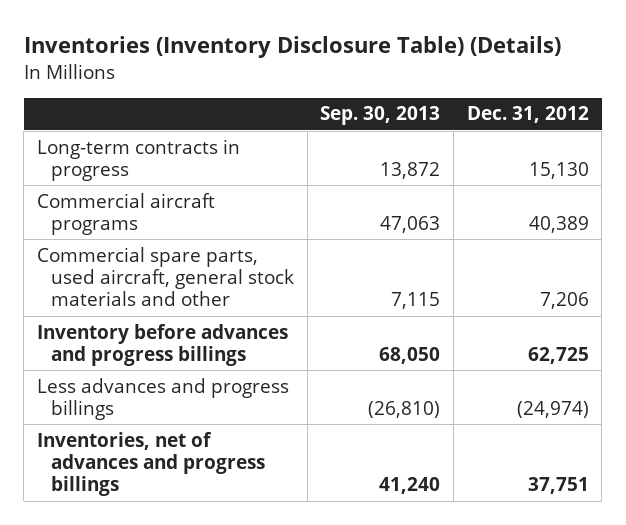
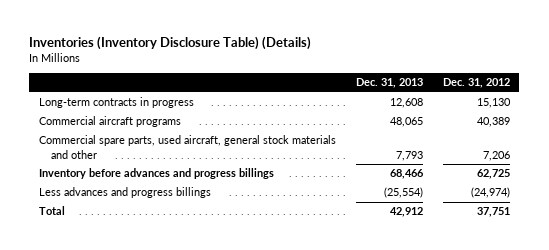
[320,106,441,126] Sep. 30, 2013 -> none
none -> [355,78,423,89] Dec. 31, 2013
[37,431,266,497] Inventories, net of advances and progress billings -> [39,206,66,216] Total

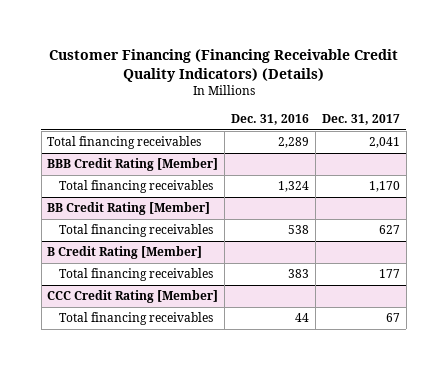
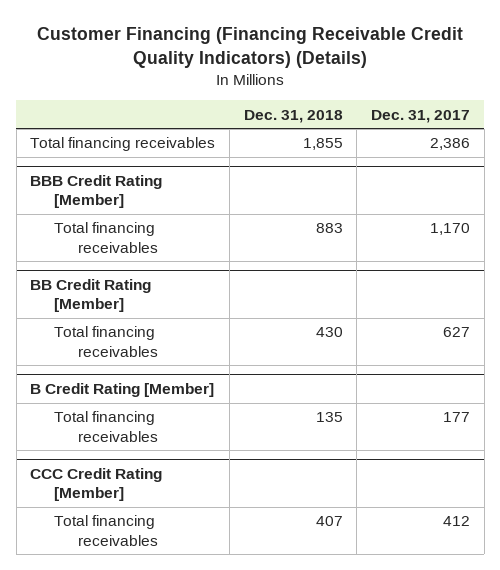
[231,113,310,125] Dec. 31, 2016 -> none
none -> [243,109,343,123] Dec. 31, 2018
[369,137,401,149] 2,041 -> [429,138,470,151] 2,386
[386,313,401,323] 67 -> [442,516,470,527] 412

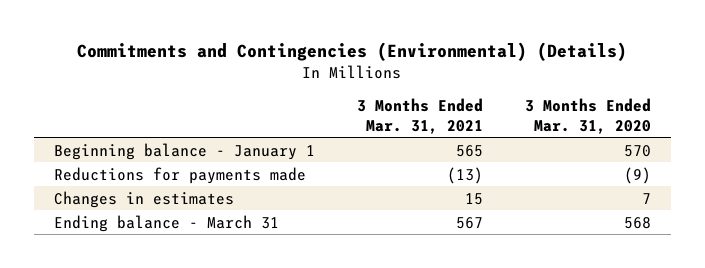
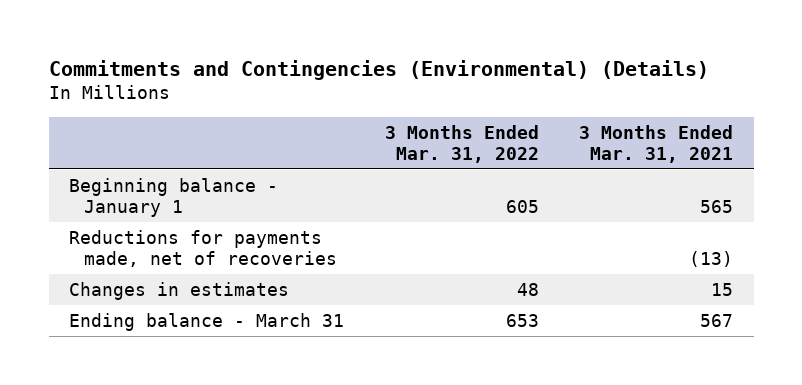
[524,97,651,134] 3 Months Ended Mar. 31, 2020 -> none
none -> [384,124,539,163] 3 Months Ended Mar. 31, 2022
[54,166,307,184] Reductions for payments made -> [68,229,338,268] Reductions for payments made, net of recoveries

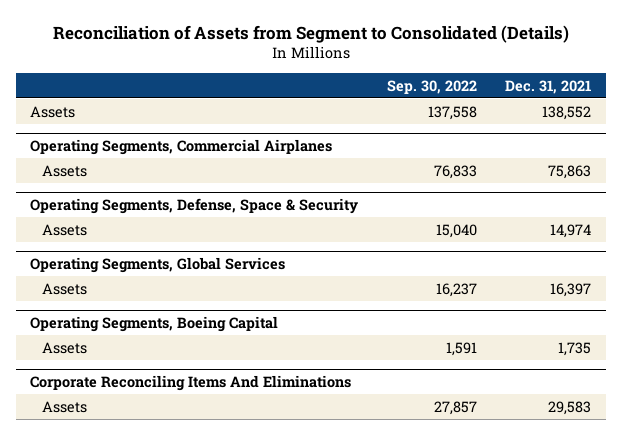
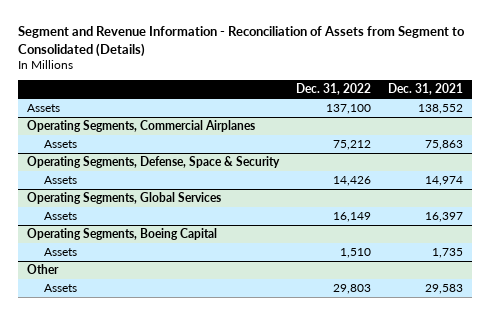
[52,24,569,43] Reconciliation of Assets from Segment to Consolidated (Details) -> [18,25,466,57] Segment and Revenue Information - Reconciliation of Assets from Segment to Consolidated (Details)
[386,79,477,94] Sep. 30, 2022 -> none
none -> [295,83,371,96] Dec. 31, 2022
[30,374,352,391] Corporate Reconciling Items And Eliminations -> [26,264,59,275] Other

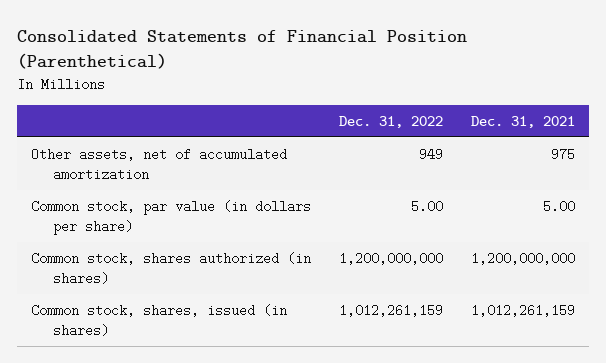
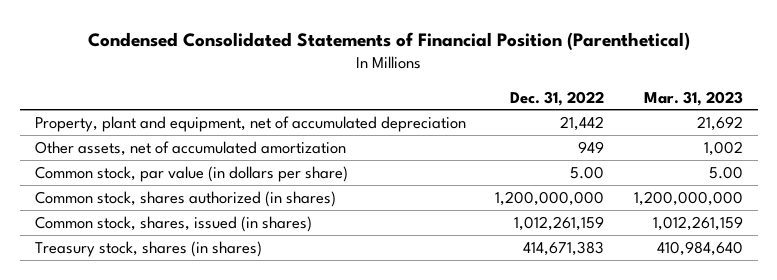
[17,30,468,70] Consolidated Statements of Financial Position (Parenthetical) -> [87,31,690,50] Condensed Consolidated Statements of Financial Position (Parenthetical)
[471,116,576,129] Dec. 31, 2021 -> none
none -> [643,90,743,106] Mar. 31, 2023
none -> [34,115,466,132] Property, plant and equipment, net of accumulated depreciation
none -> [34,240,262,257] Treasury stock, shares (in shares)

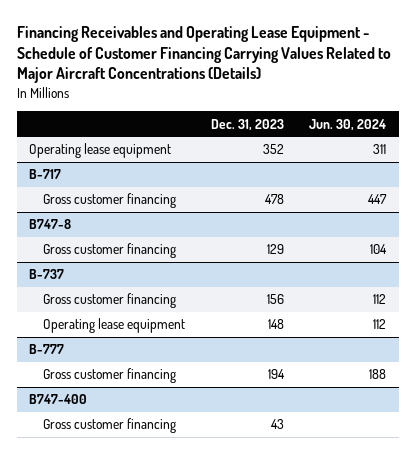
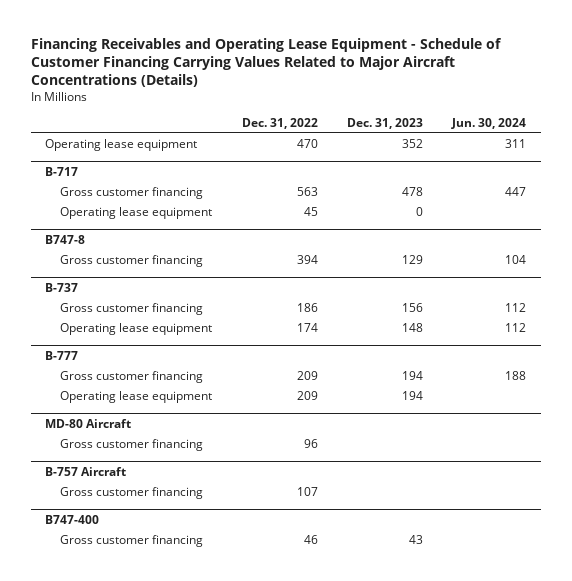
none -> [241,117,318,129] Dec. 31, 2022
none -> [60,207,213,220] Operating lease equipment
none -> [60,391,213,404] Operating lease equipment
none -> [45,418,132,428] MD-80 Aircraft
none -> [60,439,204,452] Gross customer financing
none -> [45,466,127,476] B-757 Aircraft
none -> [60,487,204,500] Gross customer financing

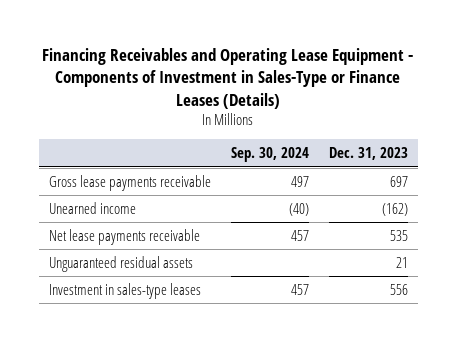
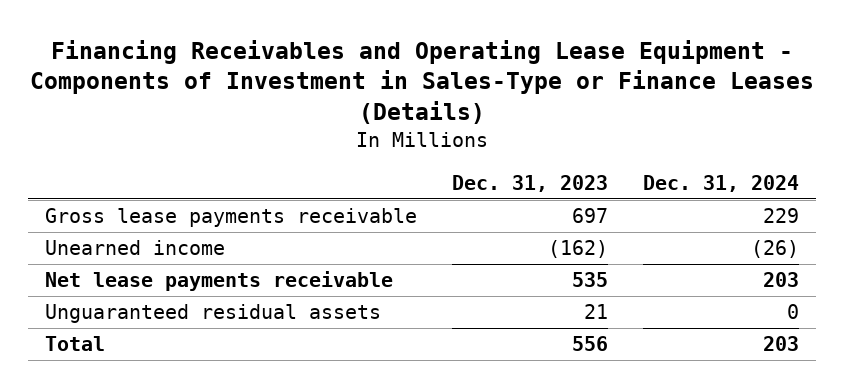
[230,147,309,163] Sep. 30, 2024 -> none
none -> [642,175,799,193] Dec. 31, 2024
[48,282,201,299] Investment in sales-type leases -> [45,336,106,352] Total

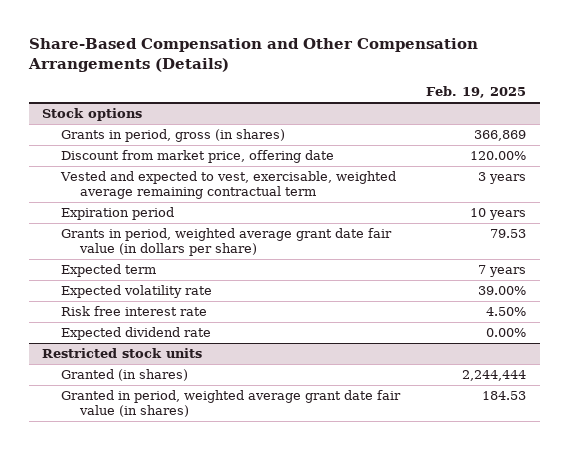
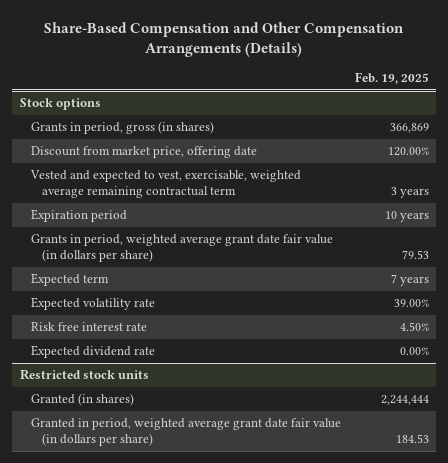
[61,390,402,418] Granted in period, weighted average grant date fair value (in shares) -> [30,418,341,447] Granted in period, weighted average grant date fair value (in dollars per share)

